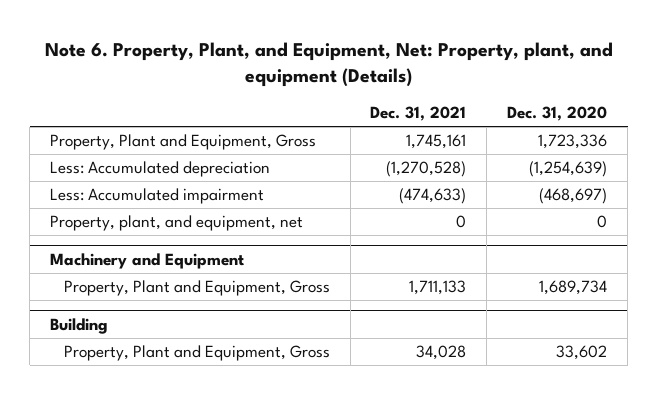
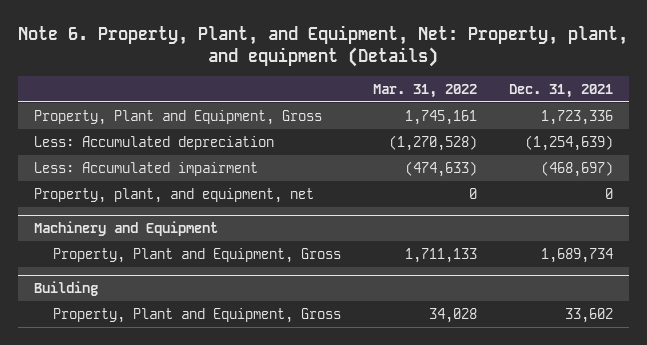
[507,106,608,122] Dec. 31, 2020 -> none
none -> [373,83,478,98] Mar. 31, 2022
[406,134,467,150] 1,745,161 -> [540,109,613,125] 1,723,336
[386,161,467,178] (1,270,528) -> [524,134,613,151] (1,254,639)
[399,188,467,205] (474,633) -> [540,160,613,177] (468,697)
[409,280,467,296] 1,711,133 -> [540,247,613,263] 1,689,734
[416,345,467,361] 34,028 -> [564,307,613,323] 33,602

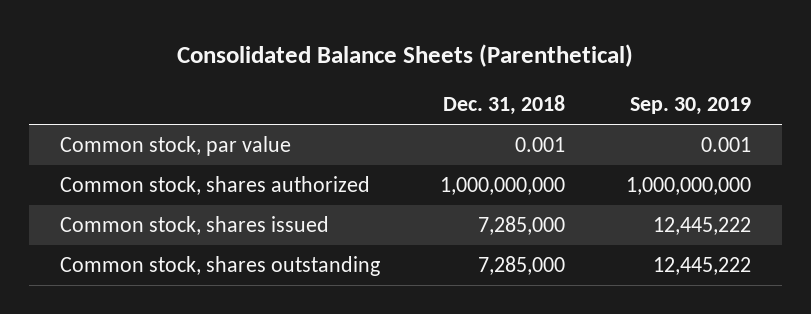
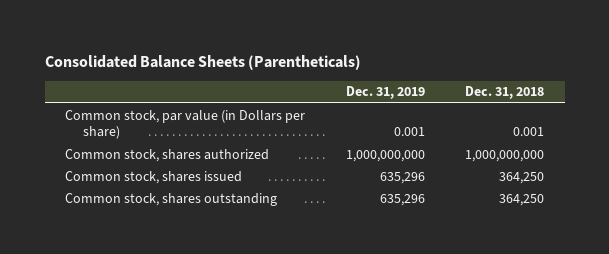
[177,43,634,67] Consolidated Balance Sheets (Parenthetical) -> [44,54,361,70] Consolidated Balance Sheets (Parentheticals)
[630,97,752,116] Sep. 30, 2019 -> none
none -> [345,86,425,100] Dec. 31, 2019
[59,136,291,157] Common stock, par value -> [65,109,306,140] Common stock, par value (in Dollars per share)
[478,216,566,236] 7,285,000 -> [499,171,545,184] 364,250
[478,256,566,276] 7,285,000 -> [499,193,545,206] 364,250

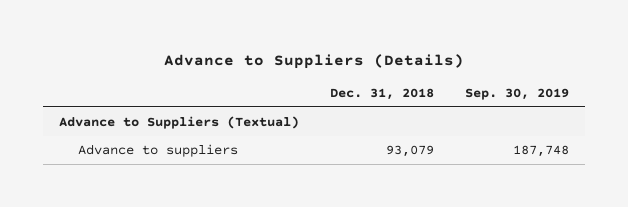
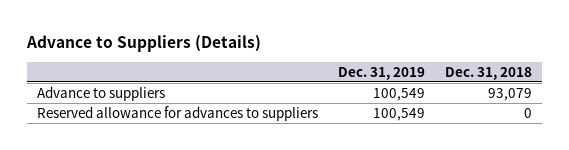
[465,87,570,100] Sep. 30, 2019 -> none
none -> [337,66,425,80] Dec. 31, 2019
[58,116,299,130] Advance to Suppliers (Textual) -> none
none -> [36,106,318,122] Reserved allowance for advances to suppliers

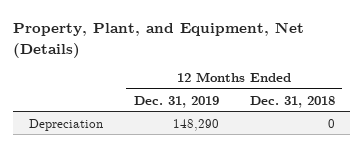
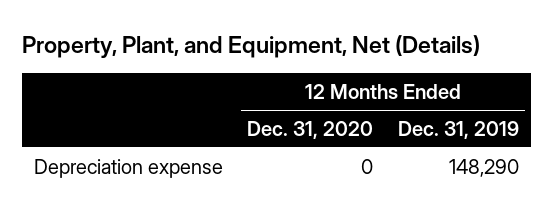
[249,95,335,108] Dec. 31, 2018 -> none
none -> [247,120,374,139] Dec. 31, 2020
[28,118,103,131] Depreciation -> [33,158,223,178] Depreciation expense

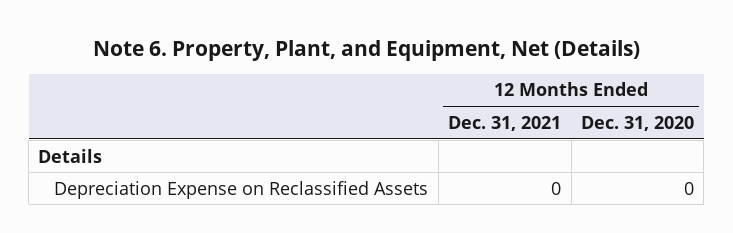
[21,35,480,59] Property, Plant, and Equipment, Net (Details) -> [93,40,641,62] Note 6. Property, Plant, and Equipment, Net (Details)
[397,120,519,139] Dec. 31, 2019 -> none
none -> [448,115,562,131] Dec. 31, 2021
none -> [38,148,103,163] Details
[33,158,223,178] Depreciation expense -> [54,180,429,199] Depreciation Expense on Reclassified Assets

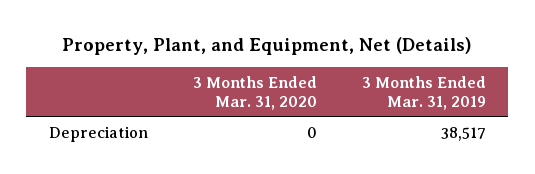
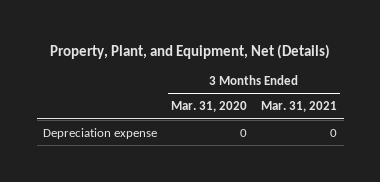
[361,75,486,111] 3 Months Ended Mar. 31, 2019 -> none
none -> [260,101,337,113] Mar. 31, 2021
[48,126,148,143] Depreciation -> [43,127,158,139] Depreciation expense

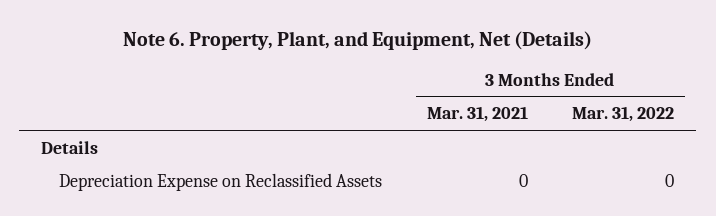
[50,44,331,60] Property, Plant, and Equipment, Net (Details) -> [122,31,592,51] Note 6. Property, Plant, and Equipment, Net (Details)
[171,101,248,113] Mar. 31, 2020 -> none
none -> [572,106,675,123] Mar. 31, 2022
none -> [41,140,99,154] Details
[43,127,158,139] Depreciation expense -> [59,172,383,191] Depreciation Expense on Reclassified Assets

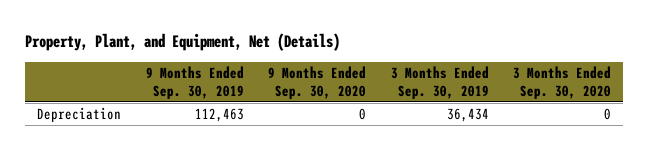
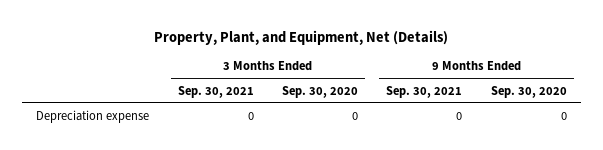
[145,66,244,99] 9 Months Ended Sep. 30, 2019 -> none
[390,66,489,99] 3 Months Ended Sep. 30, 2019 -> none
none -> [177,85,254,98] Sep. 30, 2021
none -> [386,85,463,98] Sep. 30, 2021
[37,107,122,123] Depreciation -> [36,110,150,124] Depreciation expense

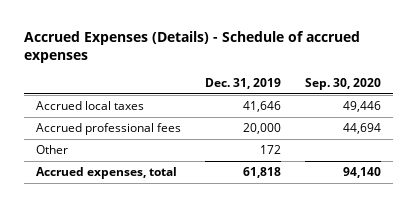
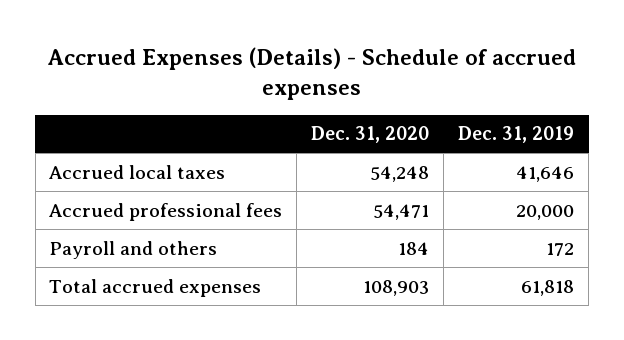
[304,77,381,90] Sep. 30, 2020 -> none
none -> [311,126,430,144] Dec. 31, 2020
[36,144,69,154] Other -> [49,240,218,259] Payroll and others
[36,166,178,179] Accrued expenses, total -> [49,278,262,297] Total accrued expenses

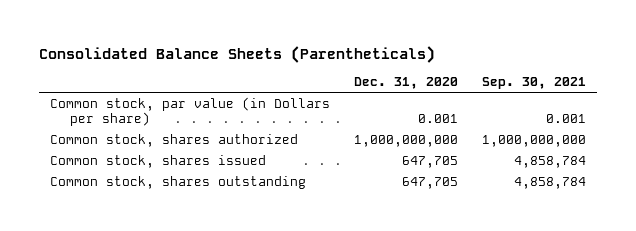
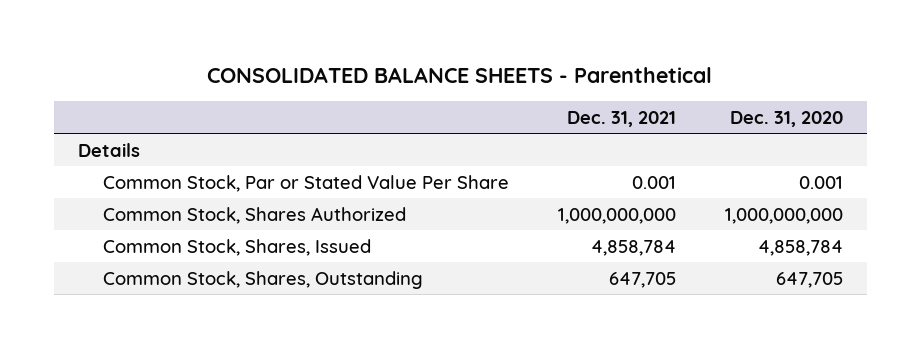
[38,45,435,63] Consolidated Balance Sheets (Parentheticals) -> [207,66,713,83] CONSOLIDATED BALANCE SHEETS - Parenthetical
[481,77,586,90] Sep. 30, 2021 -> none
none -> [566,110,676,127] Dec. 31, 2021
none -> [77,142,140,157] Details
[50,97,331,127] Common stock, par value (in Dollars per share) -> [102,174,509,192] Common Stock, Par or Stated Value Per Share
[50,134,299,148] Common stock, shares authorized -> [102,206,406,224] Common Stock, Shares Authorized
[50,155,267,169] Common stock, shares issued -> [102,238,371,256] Common Stock, Shares, Issued
[401,156,458,169] 647,705 -> [757,239,843,256] 4,858,784
[50,176,307,190] Common stock, shares outstanding -> [102,270,423,289] Common Stock, Shares, Outstanding

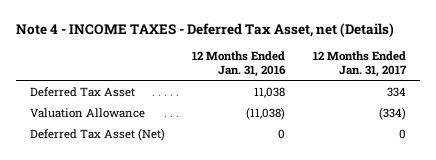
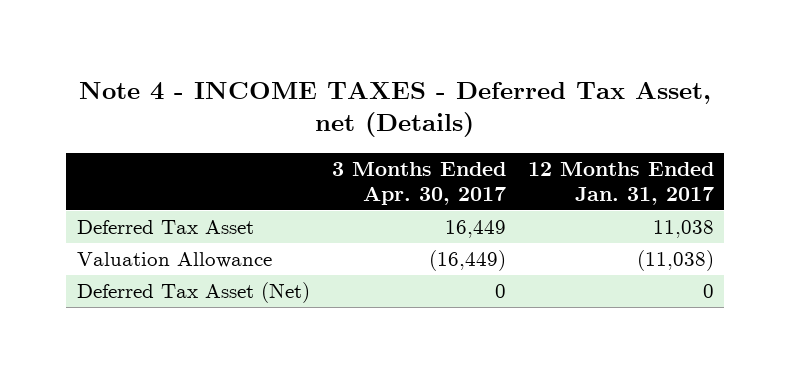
[192,51,287,77] 12 Months Ended Jan. 31, 2016 -> none
none -> [331,161,506,205] 3 Months Ended Apr. 30, 2017
[387,86,407,97] 334 -> [652,220,714,239] 11,038
[379,106,407,120] (334) -> [636,250,714,272] (11,038)

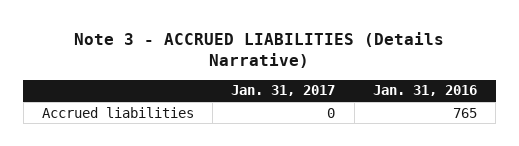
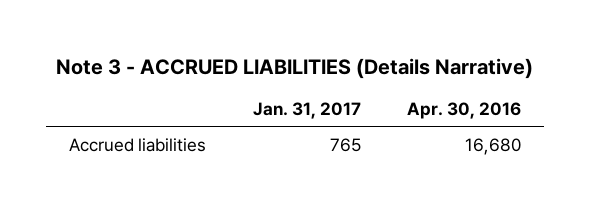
[372,85,477,97] Jan. 31, 2016 -> none
none -> [406,102,521,120] Apr. 30, 2016
[327,107,336,118] 0 -> [329,137,361,152] 765

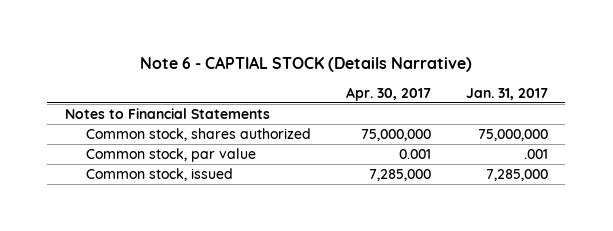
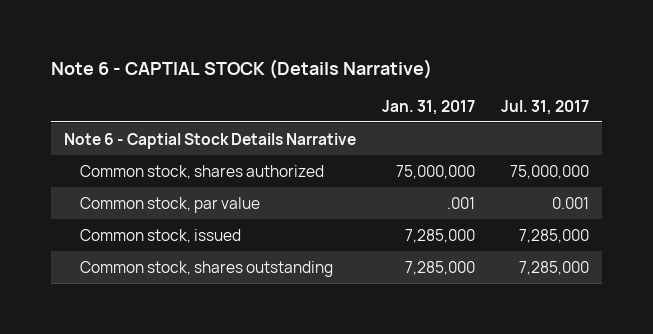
[346,86,432,101] Apr. 30, 2017 -> none
none -> [501,99,590,115] Jul. 31, 2017
[64,107,270,119] Notes to Financial Statements -> none
none -> [63,132,356,149] Note 6 - Captial Stock Details Narrative
none -> [79,260,333,277] Common stock, shares outstanding

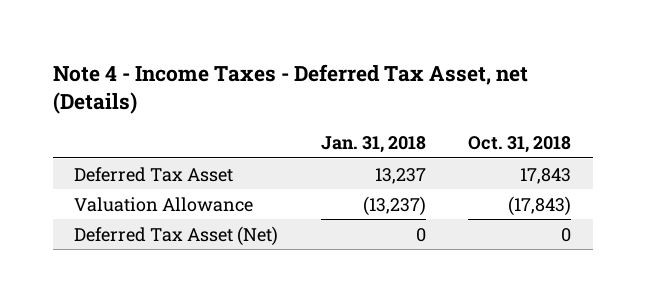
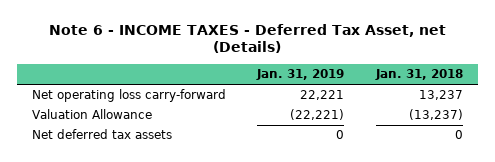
[53,64,529,115] Note 4 - Income Taxes - Deferred Tax Asset, net (Details) -> [49,23,447,54] Note 6 - INCOME TAXES - Deferred Tax Asset, net (Details)
[468,136,572,154] Oct. 31, 2018 -> none
none -> [256,69,345,81] Jan. 31, 2019
[74,166,234,182] Deferred Tax Asset -> [32,89,227,103] Net operating loss carry-forward
[74,225,279,246] Deferred Tax Asset (Net) -> [32,129,173,140] Net deferred tax assets

